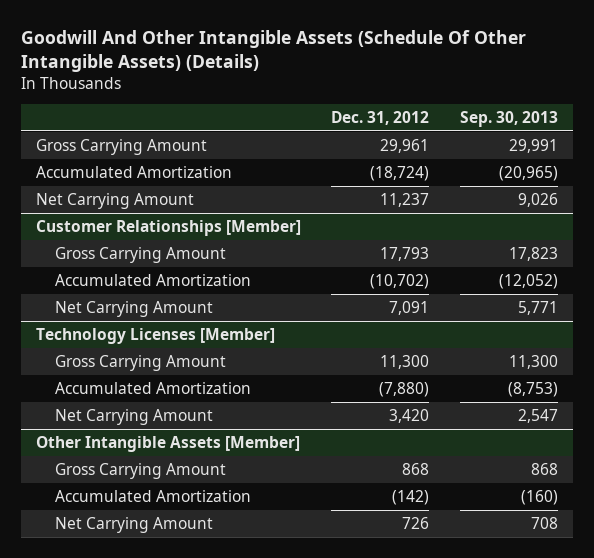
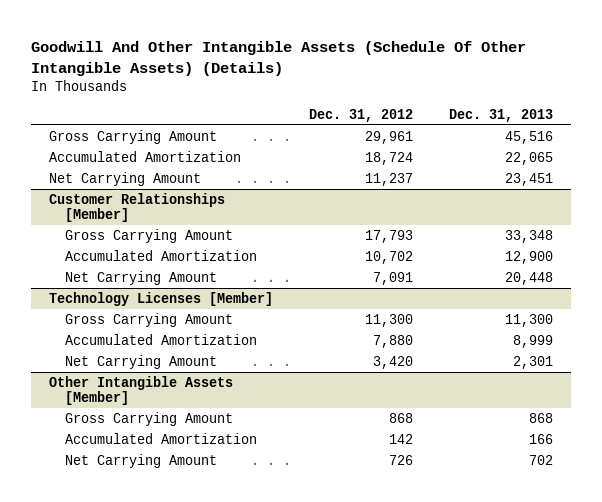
[460,111,559,128] Sep. 30, 2013 -> none
none -> [449,108,554,122] Dec. 31, 2013
[370,165,430,181] (18,724) -> [365,151,414,165] 18,724
[370,273,430,289] (10,702) -> [365,250,414,264] 10,702
[379,381,430,397] (7,880) -> [373,334,414,348] 7,880
[392,489,430,505] (142) -> [389,433,414,444] 142

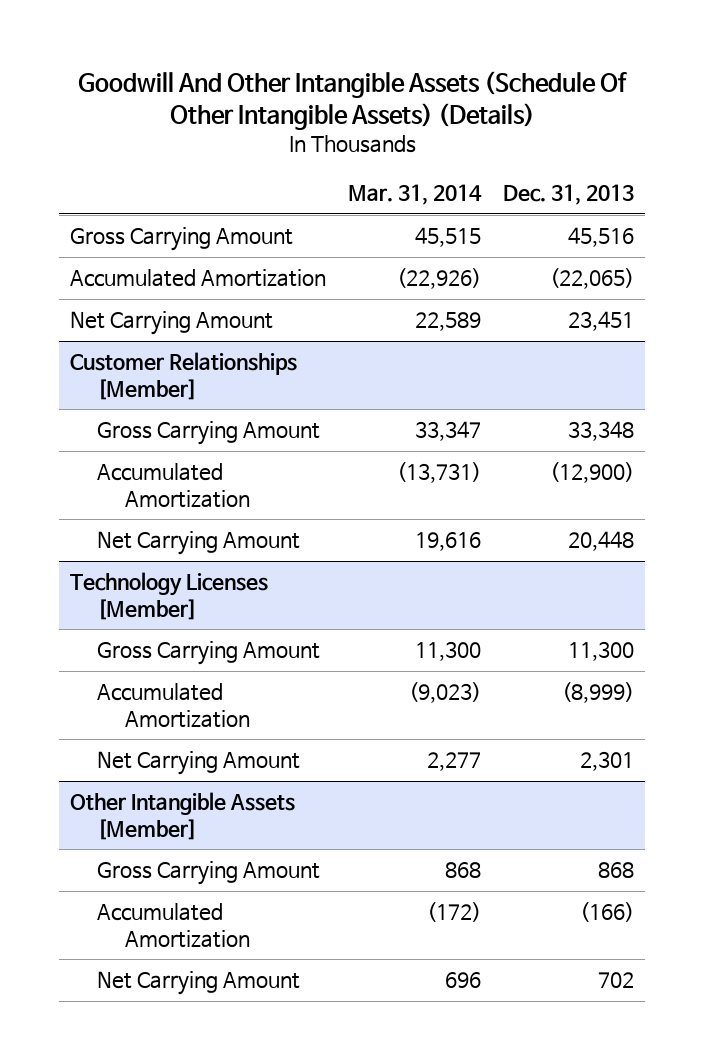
[309,108,414,122] Dec. 31, 2012 -> none
none -> [347,184,482,206] Mar. 31, 2014
[505,151,554,165] 22,065 -> [549,268,634,290] (22,065)
[505,250,554,264] 12,900 -> [549,462,634,484] (12,900)
[513,334,554,348] 8,999 -> [561,682,634,704] (8,999)
[529,433,554,444] 166 -> [579,902,634,923] (166)

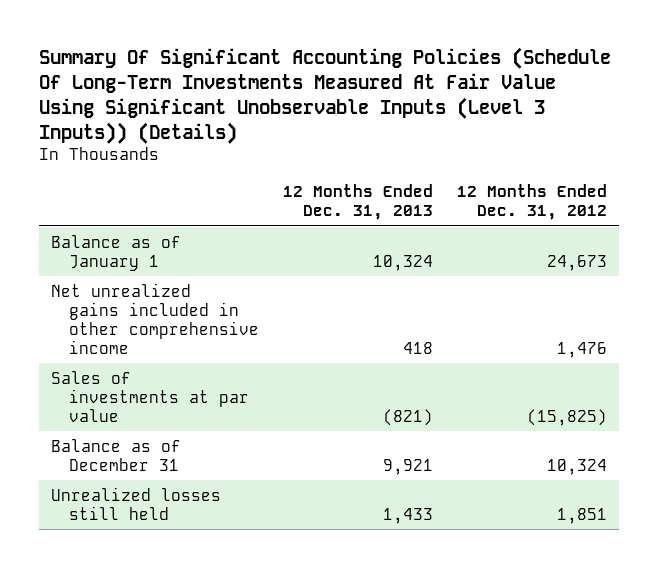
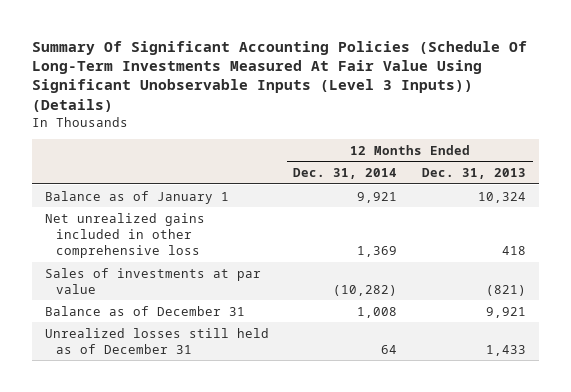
[457,183,608,220] 12 Months Ended Dec. 31, 2012 -> none
none -> [293,168,398,180] Dec. 31, 2014
[50,282,260,354] Net unrealized gains included in other comprehensive income -> [44,212,205,259] Net unrealized gains included in other comprehensive loss
[50,486,221,520] Unrealized losses still held -> [44,327,269,354] Unrealized losses still held as of December 31

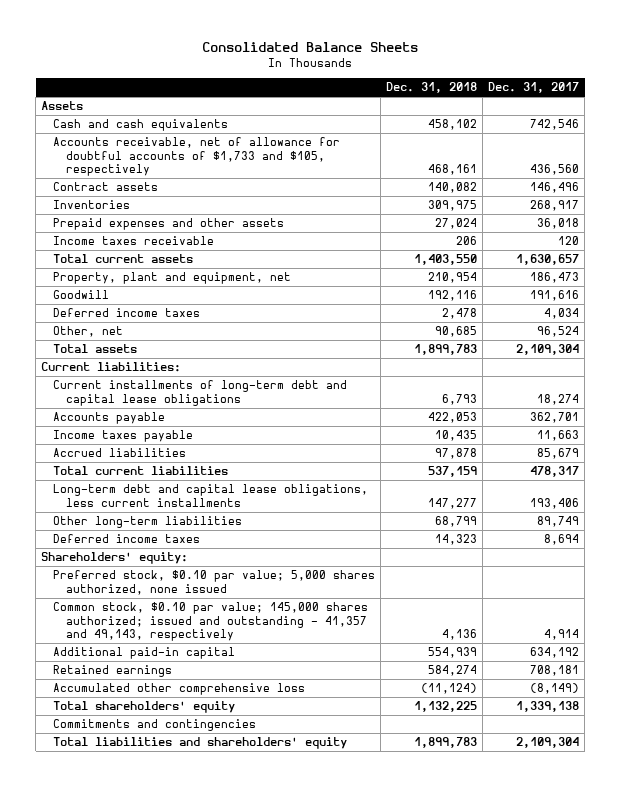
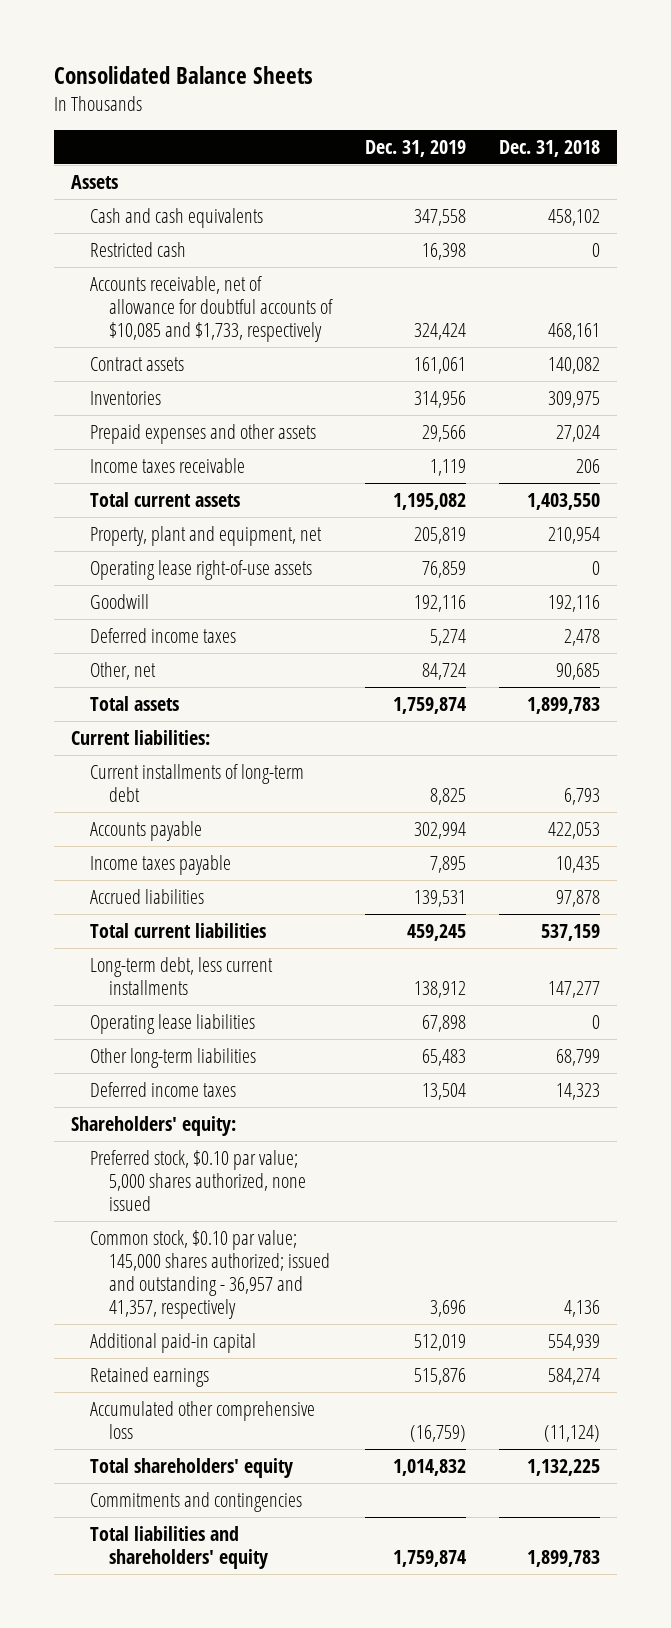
[488,82,580,94] Dec. 31, 2017 -> none
none -> [365,139,467,157] Dec. 31, 2019
none -> [89,241,186,257] Restricted cash
[53,137,341,177] Accounts receivable, net of allowance for doubtful accounts of $1,733 and $105, respectively -> [89,275,334,342] Accounts receivable, net of allowance for doubtful accounts of $10,085 and $1,733, respectively
none -> [89,559,312,580] Operating lease right-of-use assets
[53,380,348,406] Current installments of long-term debt and capital lease obligations -> [89,763,304,802] Current installments of long-term debt
[53,484,369,507] Long-term debt and capital lease obligations, less current installments -> [89,956,273,995] Long-term debt, less current installments
none -> [89,1013,255,1034] Operating lease liabilities
[53,602,369,642] Common stock, $0.10 par value; 145,000 shares authorized; issued and outstanding - 41,357 and 49,143, respectively -> [89,1229,331,1319] Common stock, $0.10 par value; 145,000 shares authorized; issued and outstanding - 36,957 and 41,357, respectively

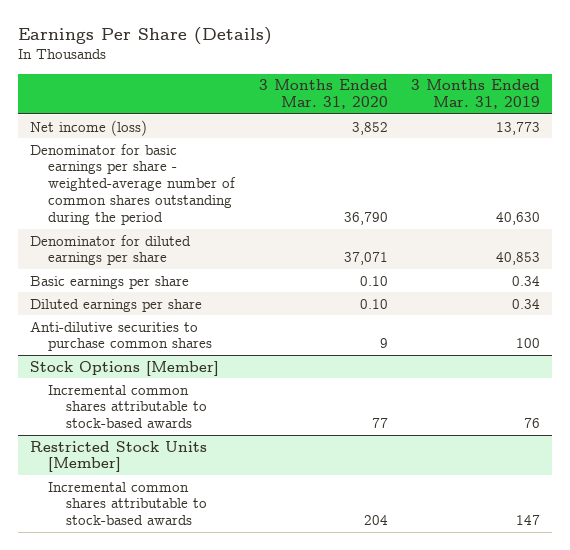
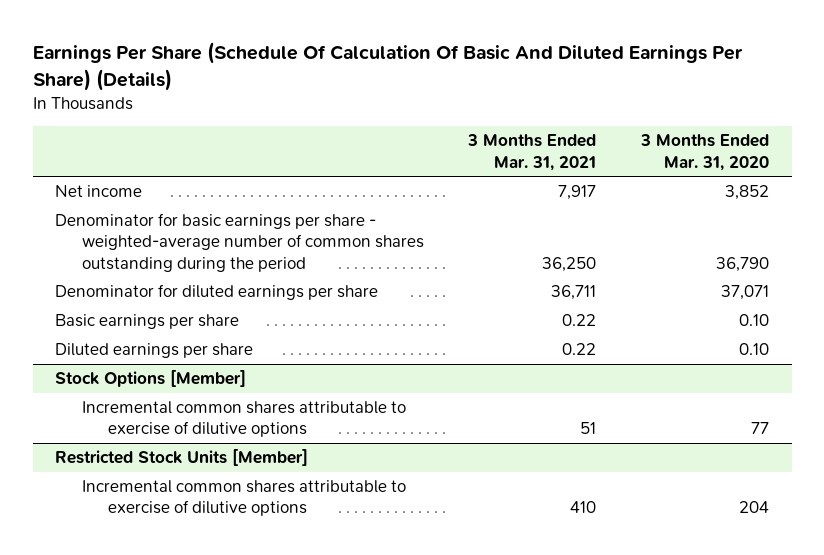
[17,27,272,46] Earnings Per Share (Details) -> [32,42,743,91] Earnings Per Share (Schedule Of Calculation Of Basic And Diluted Earnings Per Share) (Details)
[411,79,541,110] 3 Months Ended Mar. 31, 2019 -> none
none -> [467,134,597,171] 3 Months Ended Mar. 31, 2021
[29,119,147,136] Net income (loss) -> [55,185,143,198] Net income
[29,320,212,352] Anti-dilutive securities to purchase common shares -> none
[47,384,208,429] Incremental common shares attributable to stock-based awards -> [81,401,406,438] Incremental common shares attributable to exercise of dilutive options
[47,481,208,526] Incremental common shares attributable to stock-based awards -> [81,480,406,517] Incremental common shares attributable to exercise of dilutive options

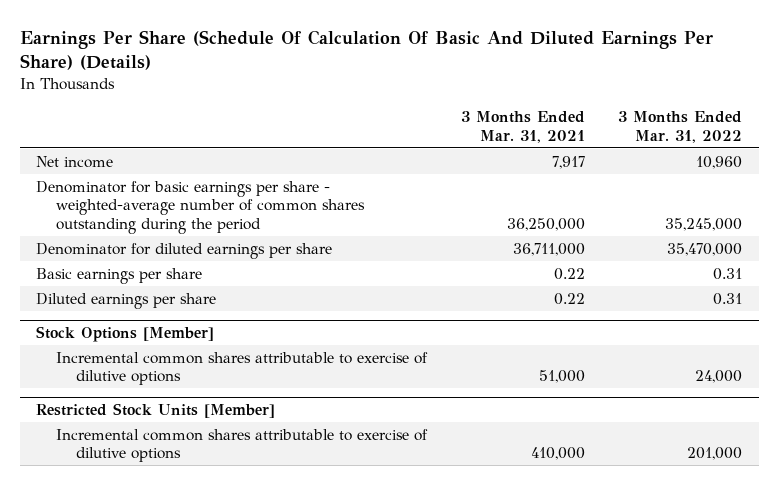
[640,134,770,171] 3 Months Ended Mar. 31, 2020 -> none
none -> [617,111,742,143] 3 Months Ended Mar. 31, 2022
[542,256,597,272] 36,250 -> [506,217,585,231] 36,250,000
[551,285,597,301] 36,711 -> [512,242,585,256] 36,711,000
[580,422,597,435] 51 -> [538,370,585,384] 51,000
[570,501,597,514] 410 -> [530,447,585,461] 410,000

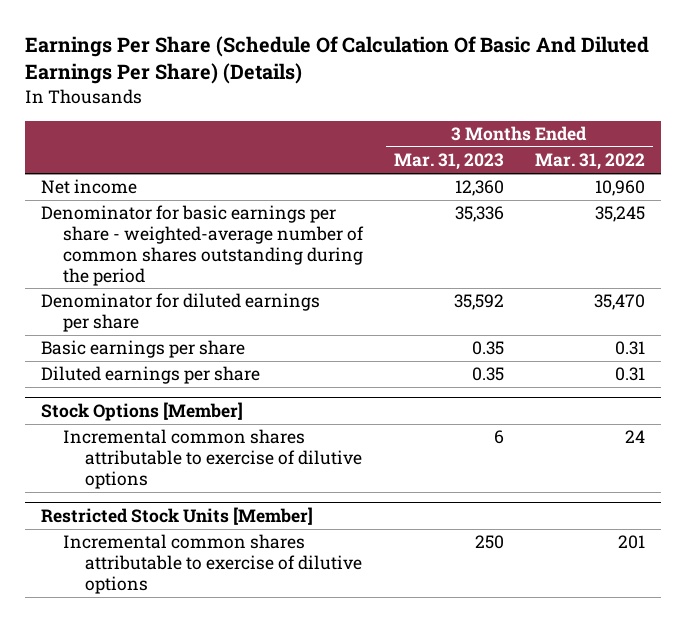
[460,111,585,143] 3 Months Ended Mar. 31, 2021 -> none
none -> [393,153,504,171] Mar. 31, 2023
[664,217,742,231] 35,245,000 -> [594,206,645,223] 35,245
[666,242,742,256] 35,470,000 -> [593,294,645,311] 35,470
[694,370,742,384] 24,000 -> [624,430,645,444] 24
[686,447,742,461] 201,000 -> [617,535,645,550] 201

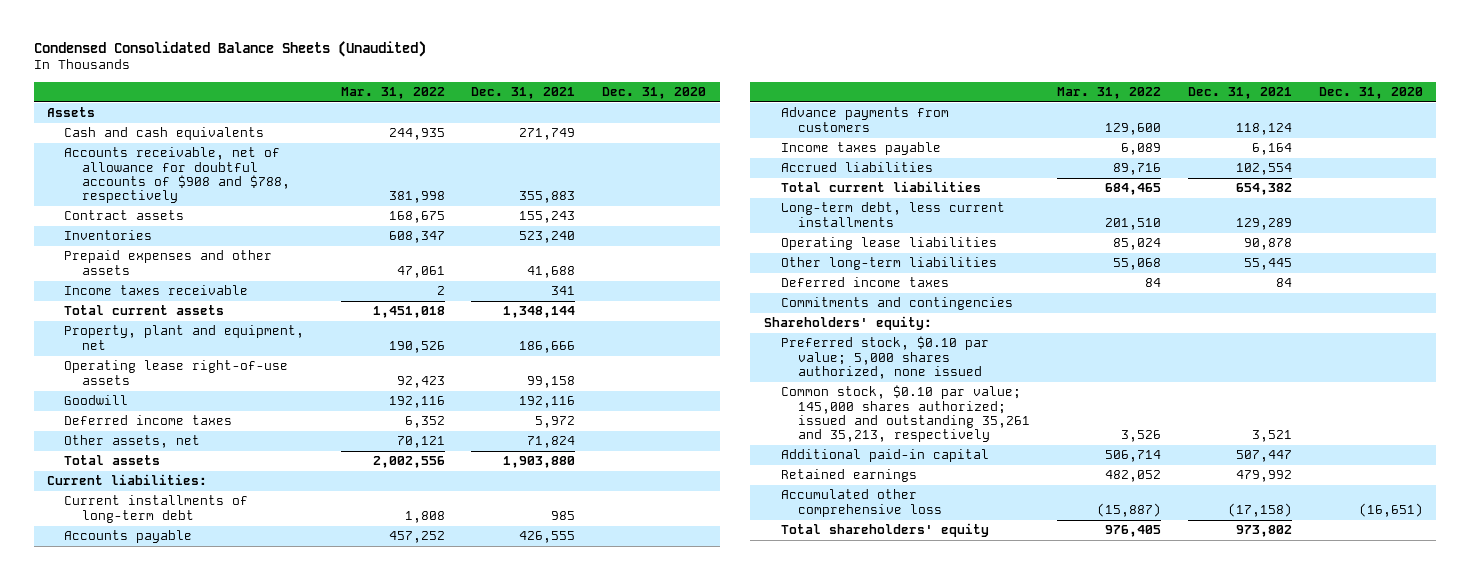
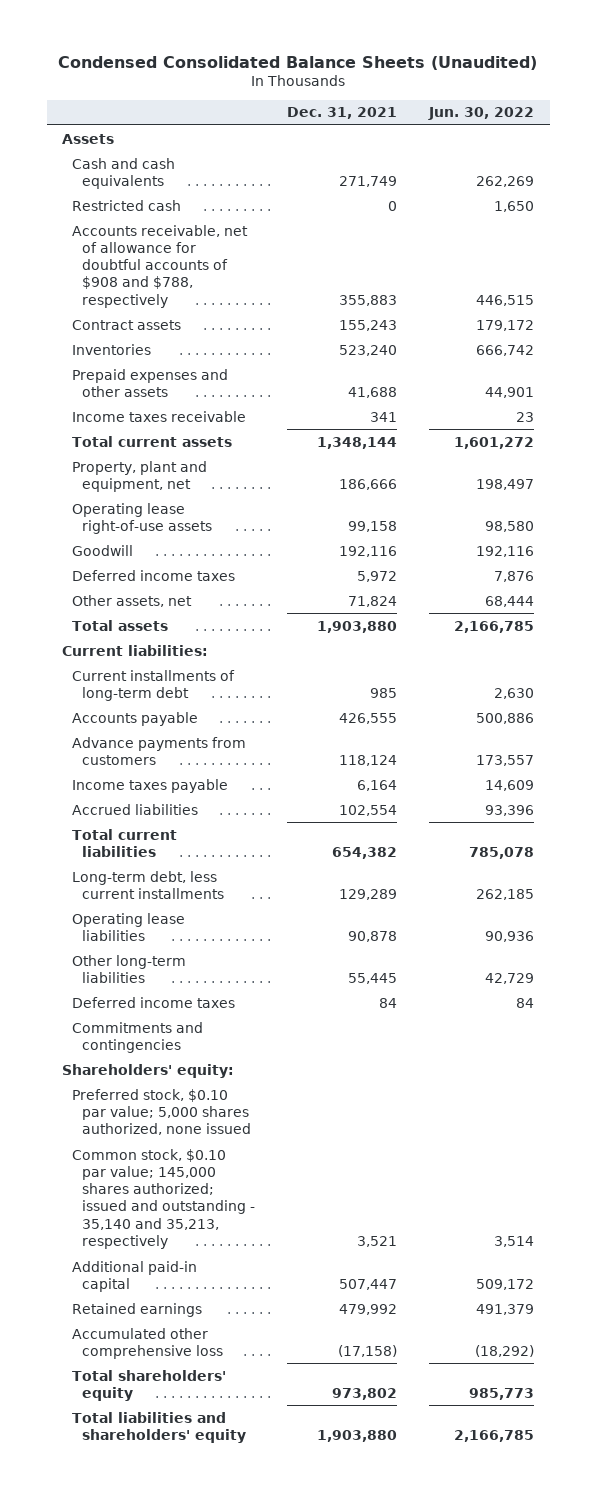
[340,87,445,100] Mar. 31, 2022 -> none
[602,87,707,100] Dec. 31, 2020 -> none
none -> [427,107,534,121] Jun. 30, 2022
none -> [72,199,182,211] Restricted cash
[781,385,1031,442] Common stock, $0.10 par value; 145,000 shares authorized; issued and outstanding 35,261 and 35,213, respectively -> [72,1148,256,1249] Common stock, $0.10 par value; 145,000 shares authorized; issued and outstanding - 35,140 and 35,213, respectively
none -> [72,1411,247,1443] Total liabilities and shareholders' equity

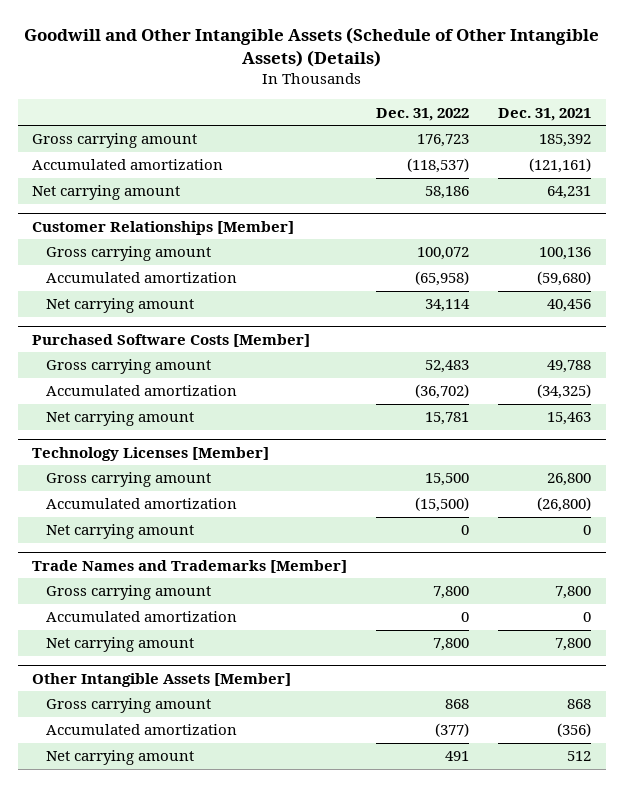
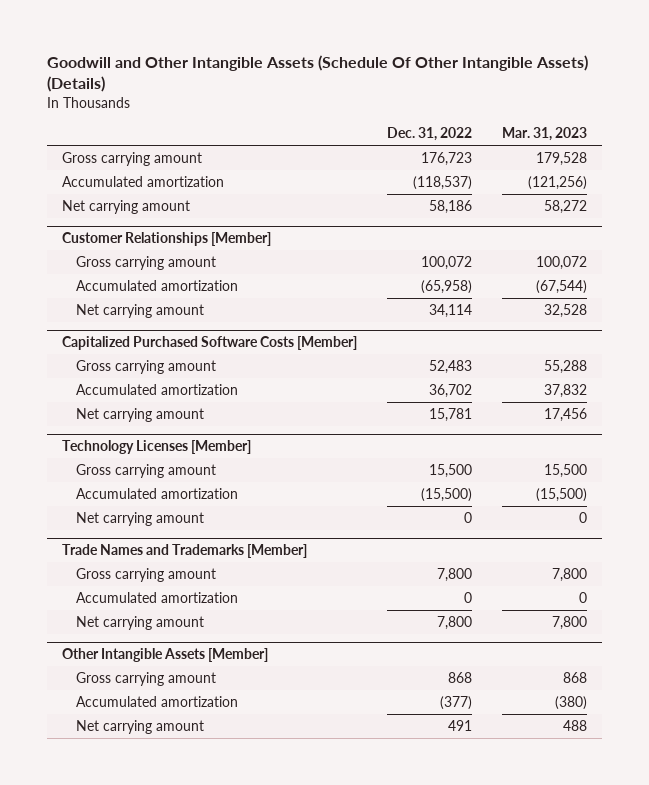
[23,26,599,68] Goodwill and Other Intangible Assets (Schedule of Other Intangible Assets) (Details) -> [46,54,588,93] Goodwill and Other Intangible Assets (Schedule Of Other Intangible Assets) (Details)
[498,107,592,121] Dec. 31, 2021 -> none
none -> [501,127,587,142] Mar. 31, 2023
[32,333,311,347] Purchased Software Costs [Member] -> [61,336,357,351] Capitalized Purchased Software Costs [Member]
[415,384,470,400] (36,702) -> [428,383,472,398] 36,702

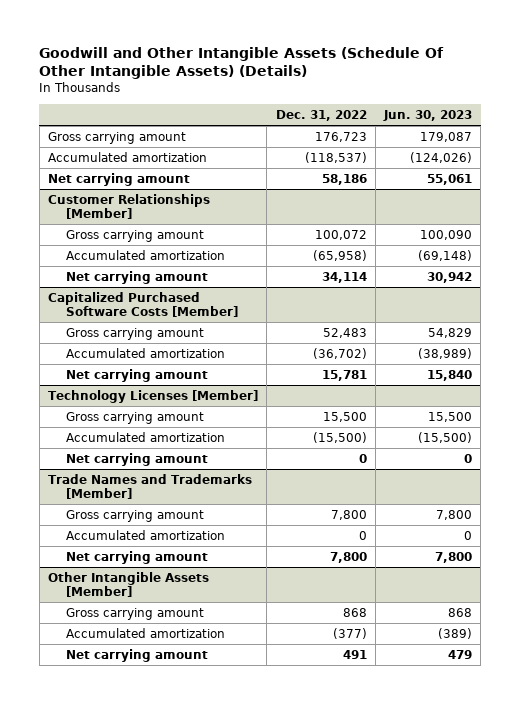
[501,127,587,142] Mar. 31, 2023 -> none
none -> [383,109,473,121] Jun. 30, 2023
[428,383,472,398] 36,702 -> [312,347,367,359] (36,702)

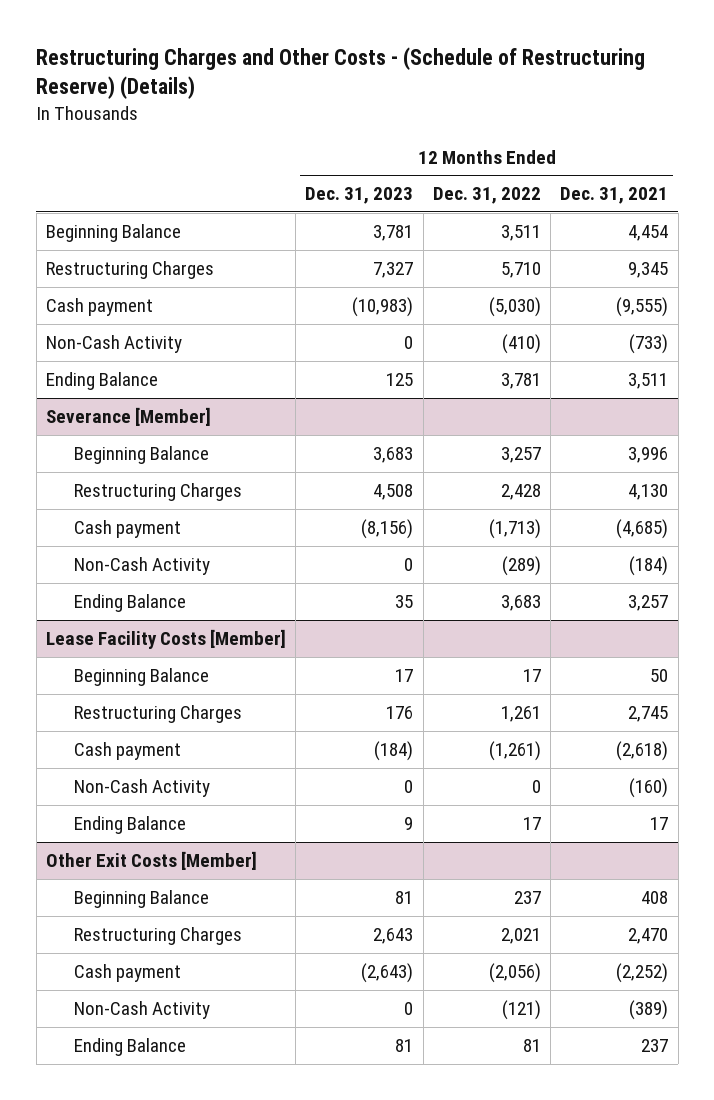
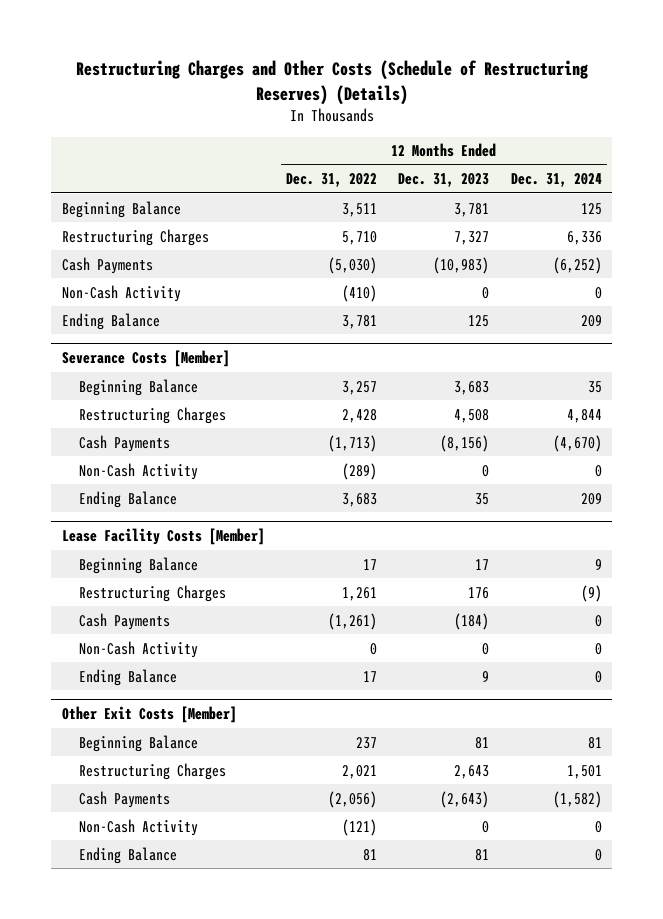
[36,47,646,100] Restructuring Charges and Other Costs - (Schedule of Restructuring Reserve) (Details) -> [75,60,588,105] Restructuring Charges and Other Costs (Schedule of Restructuring Reserves) (Details)
[560,187,669,205] Dec. 31, 2021 -> none
none -> [510,173,602,188] Dec. 31, 2024
[45,297,153,316] Cash payment -> [61,256,153,274] Cash Payments
[45,406,211,426] Severance [Member] -> [61,350,230,368] Severance Costs [Member]
[73,519,181,538] Cash payment -> [78,434,170,452] Cash Payments
[73,741,181,760] Cash payment -> [78,612,170,630] Cash Payments
[73,963,181,982] Cash payment -> [78,790,170,808] Cash Payments

